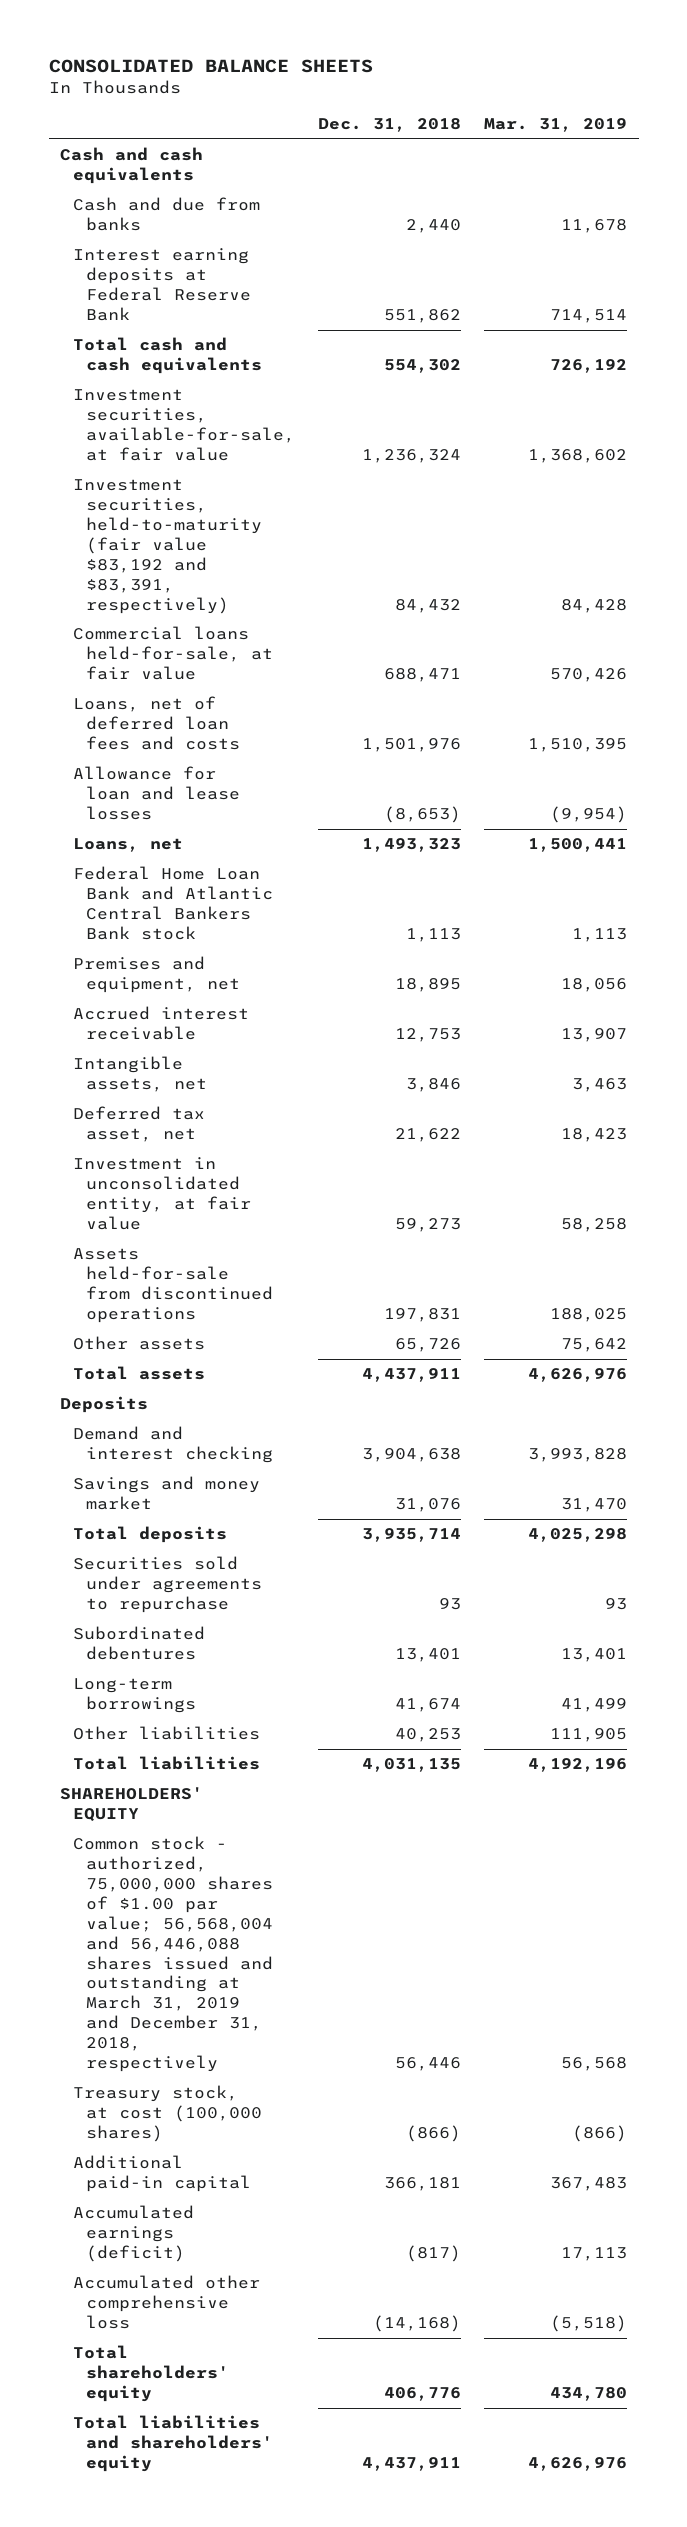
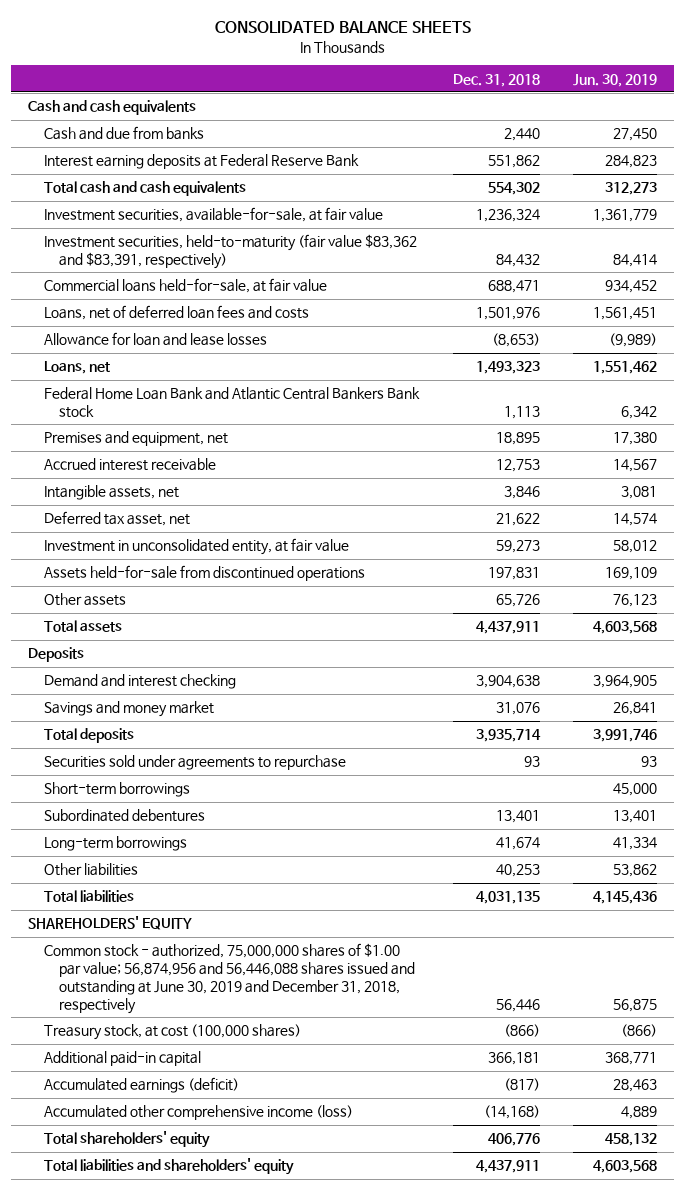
[484,117,628,132] Mar. 31, 2019 -> none
none -> [573,73,658,87] Jun. 30, 2019
[73,479,262,614] Investment securities, held-to-maturity (fair value $83,192 and $83,391, respectively) -> [43,234,417,270] Investment securities, held-to-maturity (fair value $83,362 and $83,391, respectively)
none -> [43,782,190,798] Short-term borrowings
[73,1836,273,2072] Common stock - authorized, 75,000,000 shares of $1.00 par value; 56,568,004 and 56,446,088 shares issued and outstanding at March 31, 2019 and December 31, 2018, respectively -> [43,943,416,1014] Common stock - authorized, 75,000,000 shares of $1.00 par value; 56,874,956 and 56,446,088 shares issued and outstanding at June 30, 2019 and December 31, 2018, respectively
[73,2275,261,2330] Accumulated other comprehensive loss -> [43,1105,353,1121] Accumulated other comprehensive income (loss)

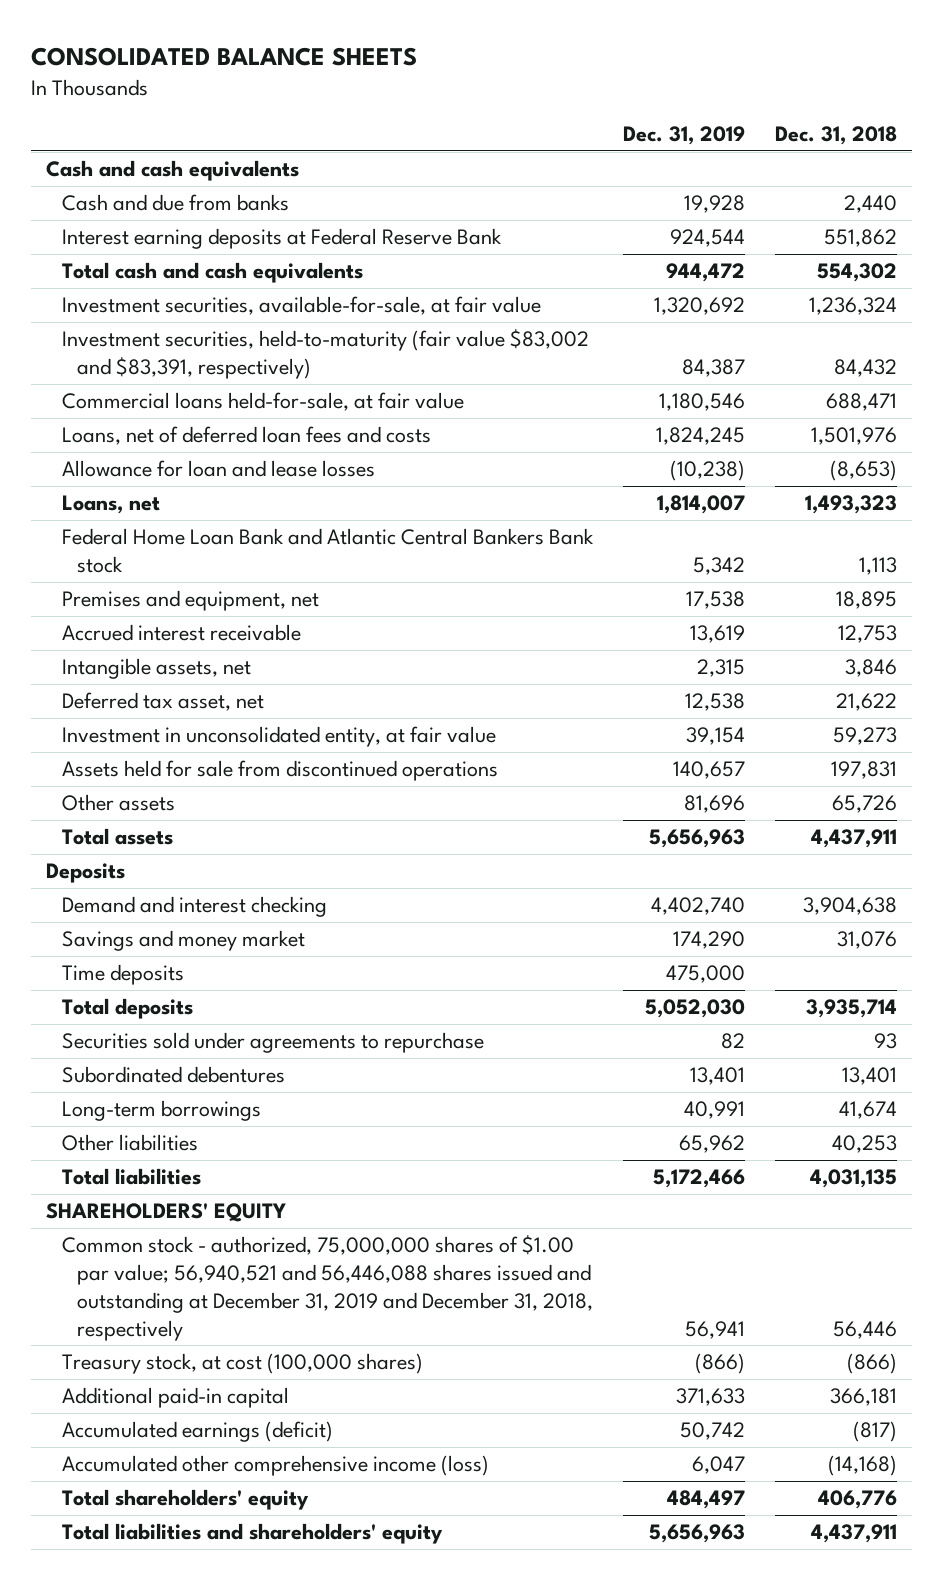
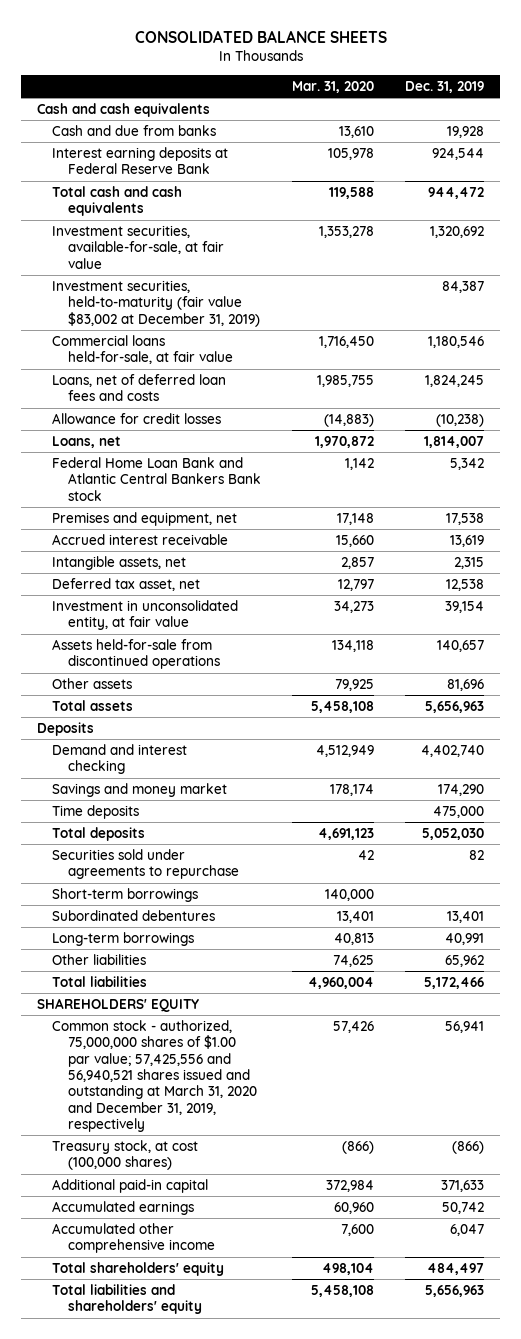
[775,126,898,146] Dec. 31, 2018 -> none
none -> [292,80,375,93] Mar. 31, 2020
[61,329,589,380] Investment securities, held-to-maturity (fair value $83,002 and $83,391, respectively) -> [52,279,260,327] Investment securities, held-to-maturity (fair value $83,002 at December 31, 2019)
[61,460,375,478] Allowance for loan and lease losses -> [52,412,222,424] Allowance for credit losses
[61,760,498,782] Assets held for sale from discontinued operations -> [52,638,220,670] Assets held-for-sale from discontinued operations
none -> [52,887,199,902] Short-term borrowings
[61,1235,594,1341] Common stock - authorized, 75,000,000 shares of $1.00 par value; 56,940,521 and 56,446,088 shares issued and outstanding at December 31, 2019 and December 31, 2018, respectively -> [52,1019,257,1133] Common stock - authorized, 75,000,000 shares of $1.00 par value; 57,425,556 and 56,940,521 shares issued and outstanding at March 31, 2020 and December 31, 2019, respectively
[61,1421,333,1443] Accumulated earnings (deficit) -> [52,1200,195,1215] Accumulated earnings
[61,1455,489,1477] Accumulated other comprehensive income (loss) -> [52,1222,215,1254] Accumulated other comprehensive income

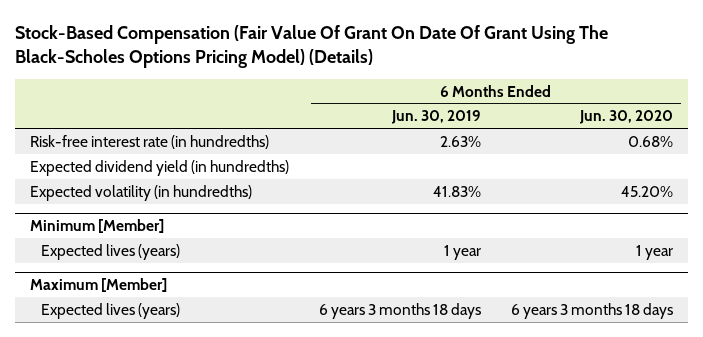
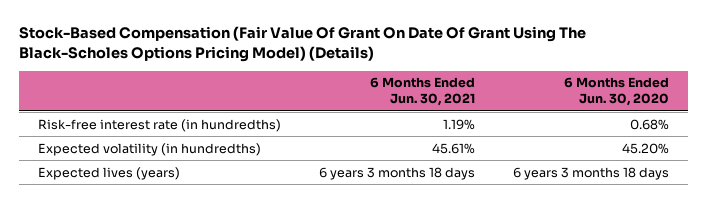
[391,110,482,125] Jun. 30, 2019 -> none
none -> [369,77,475,107] 6 Months Ended Jun. 30, 2021
[29,159,289,176] Expected dividend yield (in hundredths) -> none
[29,219,164,234] Minimum [Member] -> none
[41,243,181,260] Expected lives (years) -> none
[29,278,167,293] Maximum [Member] -> none

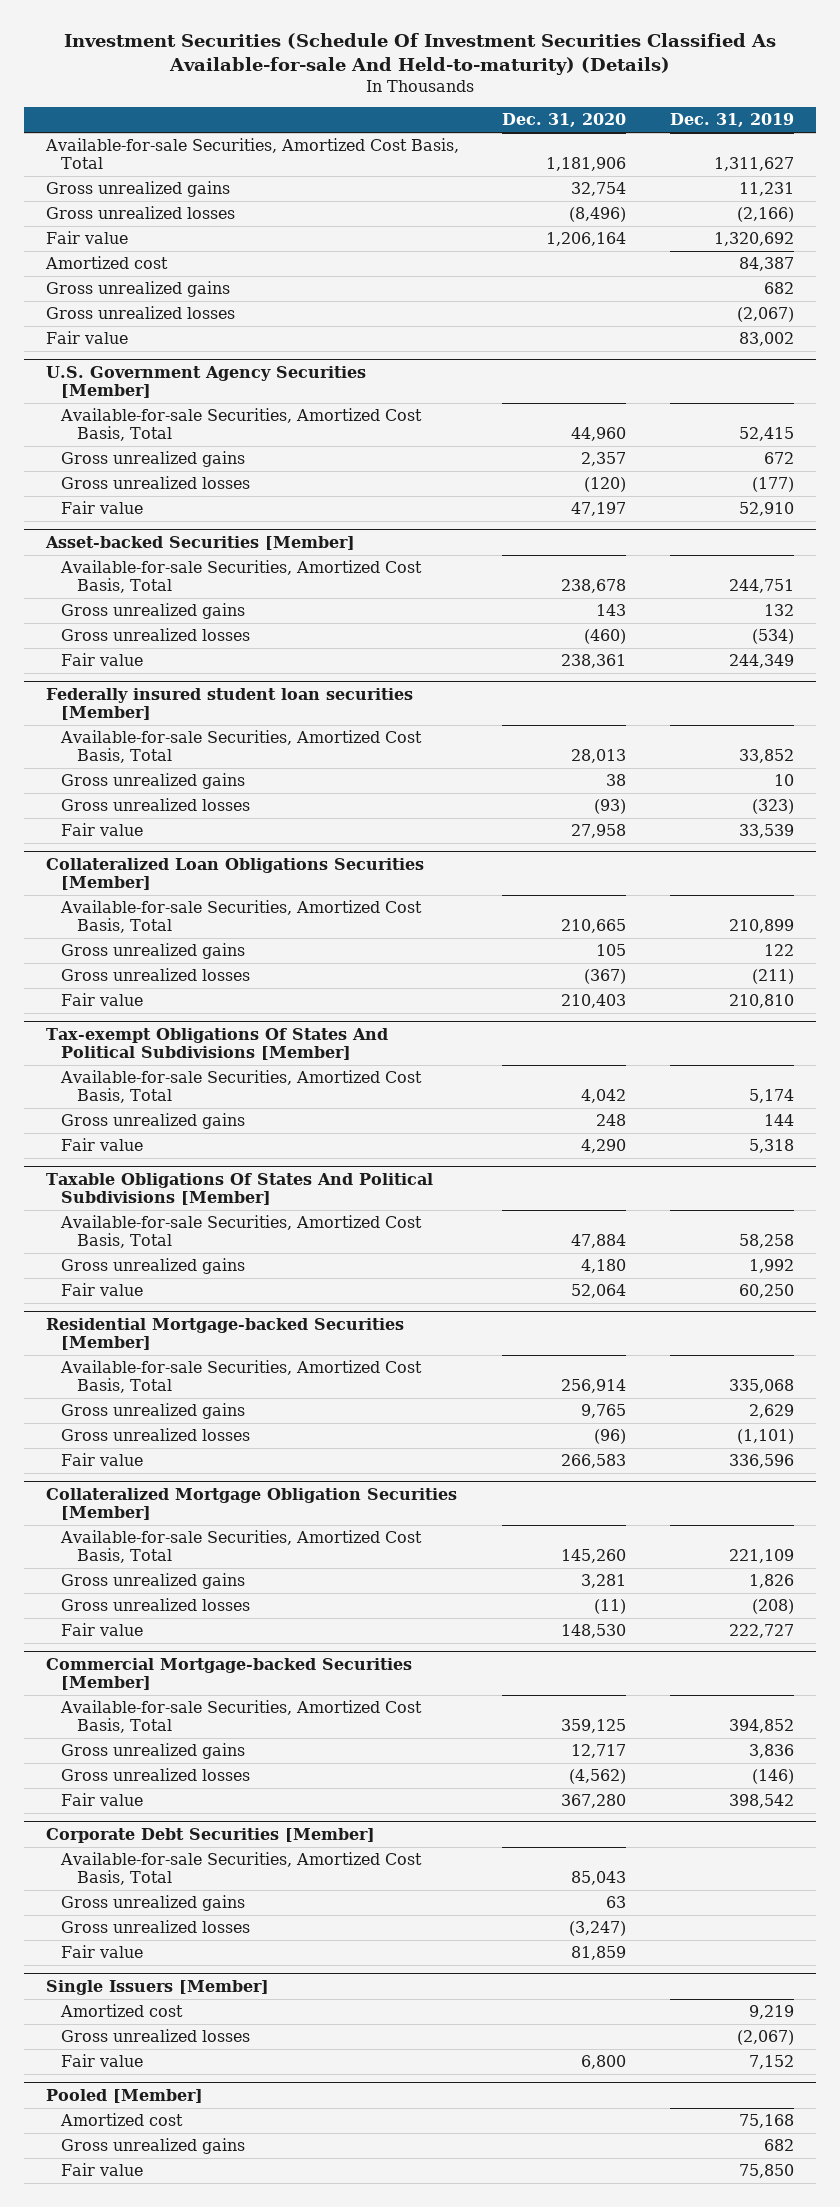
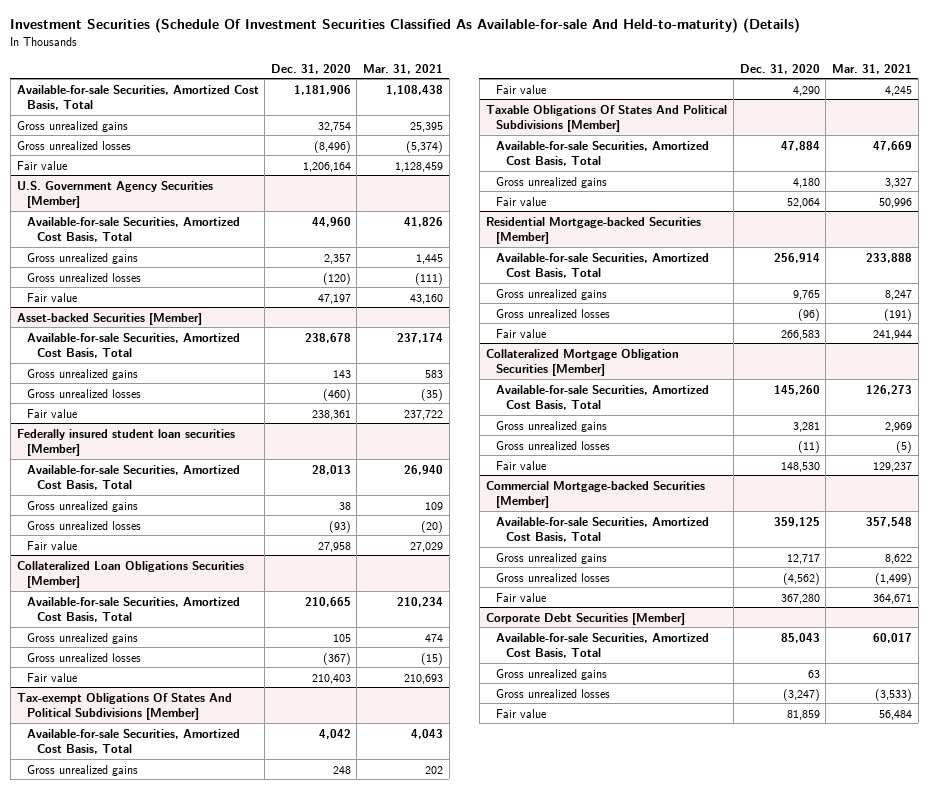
[670,113,795,128] Dec. 31, 2019 -> none
none -> [362,63,443,74] Mar. 31, 2021
[44,256,168,270] Amortized cost -> none
[45,281,230,298] Gross unrealized gains -> none
[45,306,235,320] Gross unrealized losses -> none
[45,331,128,345] Fair value -> none
[45,1980,269,1996] Single Issuers [Member] -> none
[60,2004,184,2018] Amortized cost -> none
[61,2029,251,2043] Gross unrealized losses -> none
[61,2054,144,2068] Fair value -> none
[45,2089,203,2104] Pooled [Member] -> none
[60,2113,184,2127] Amortized cost -> none
[61,2138,246,2155] Gross unrealized gains -> none
[61,2163,144,2177] Fair value -> none

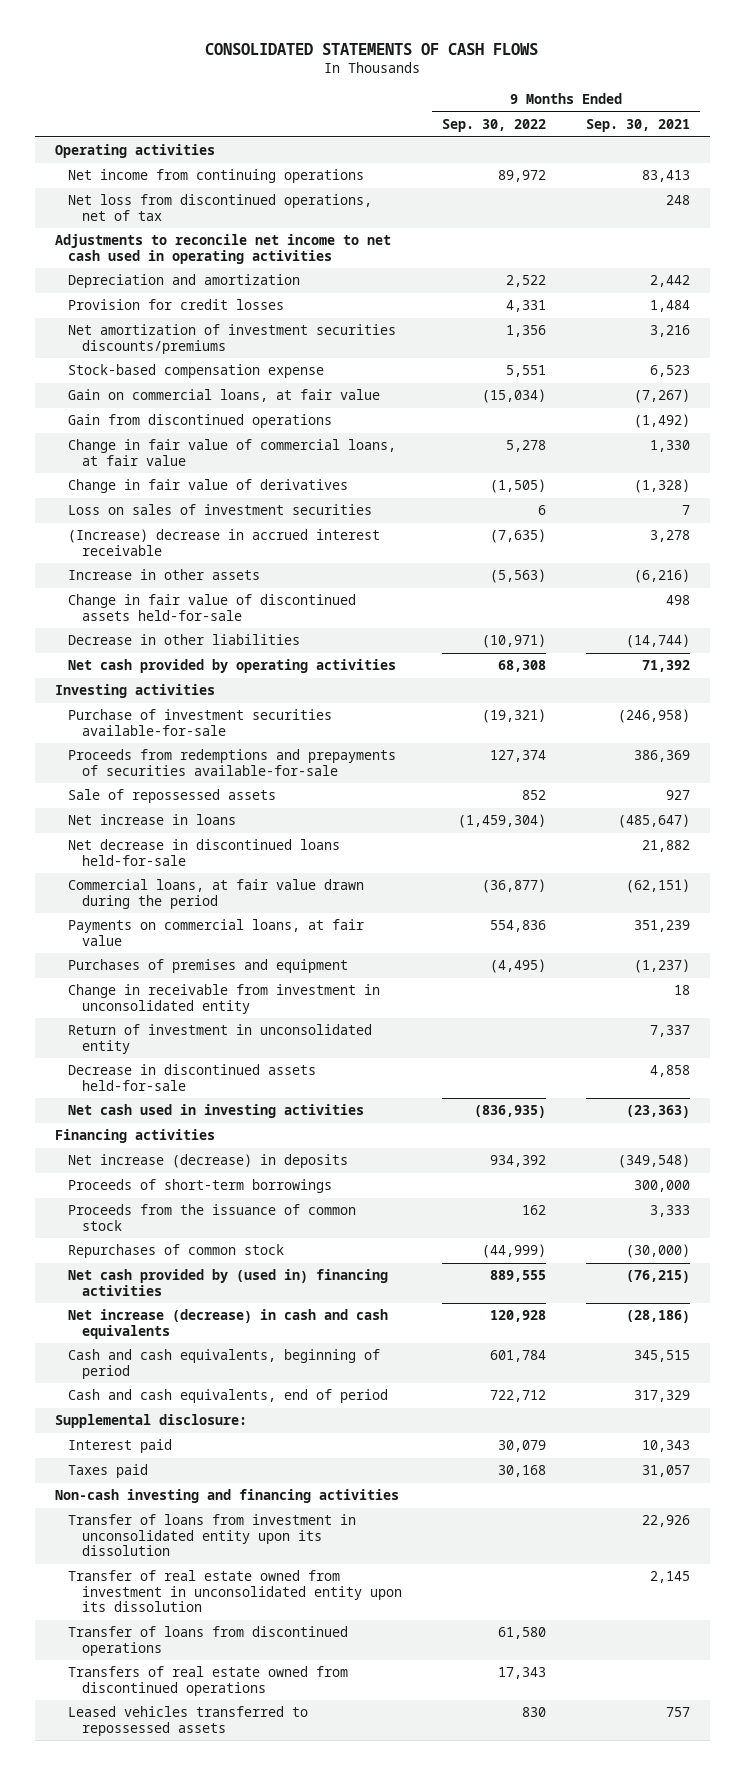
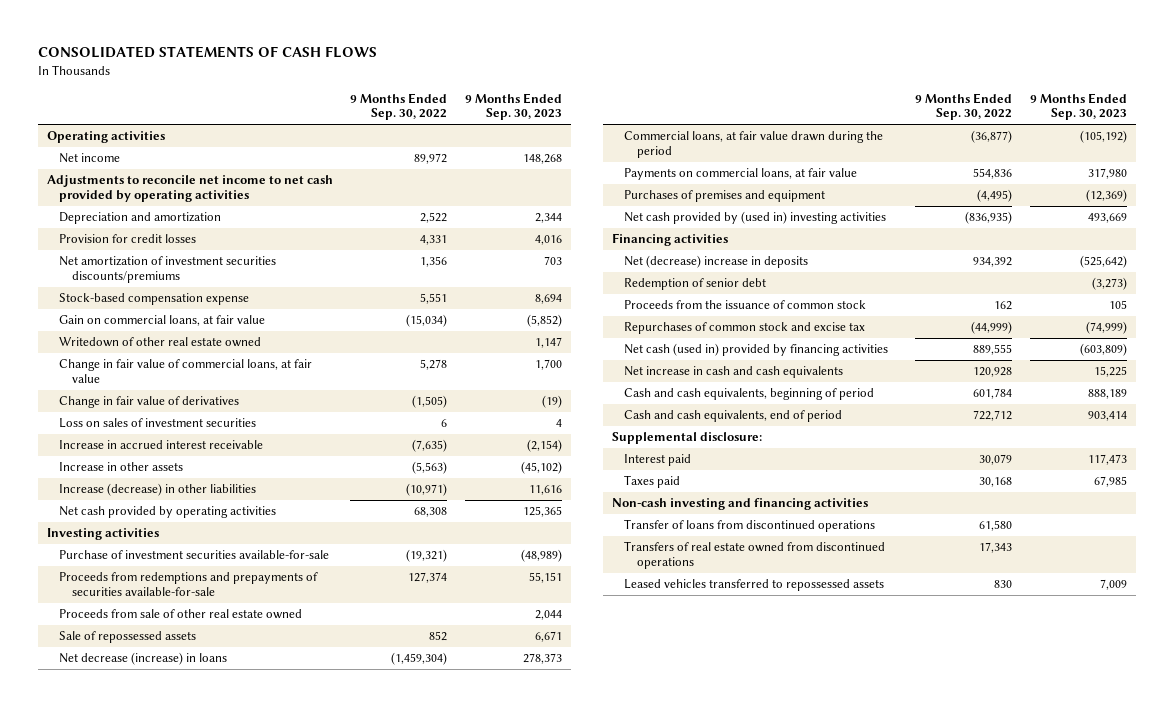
[585,118,690,132] Sep. 30, 2021 -> none
none -> [464,92,562,121] 9 Months Ended Sep. 30, 2023
[68,194,373,221] Net loss from discontinued operations, net of tax -> none
[68,169,365,184] Net income from continuing operations -> [59,153,121,164] Net income
[54,234,391,264] Adjustments to reconcile net income to net cash used in operating activities -> [46,175,333,202] Adjustments to reconcile net income to net cash provided by operating activities
[68,414,333,429] Gain from discontinued operations -> none
none -> [59,337,262,348] Writedown of other real estate owned
[68,529,381,556] (Increase) decrease in accrued interest receivable -> [59,440,264,450] Increase in accrued interest receivable
[68,594,357,621] Change in fair value of discontinued assets held-for-sale -> none
[68,634,301,646] Decrease in other liabilities -> [59,483,257,497] Increase (decrease) in other liabilities
none -> [59,609,303,620] Proceeds from sale of other real estate owned
[68,839,341,866] Net decrease in discontinued loans held-for-sale -> none
[68,814,237,826] Net increase in loans -> [59,652,228,666] Net decrease (increase) in loans
[68,984,381,1014] Change in receivable from investment in unconsolidated entity -> none
[68,1024,373,1054] Return of investment in unconsolidated entity -> none
[68,1064,317,1091] Decrease in discontinued assets held-for-sale -> none
[68,1104,365,1119] Net cash used in investing activities -> [624,211,887,225] Net cash provided by (used in) investing activities
[68,1179,333,1194] Proceeds of short-term borrowings -> none
[68,1154,349,1169] Net increase (decrease) in deposits -> [624,255,809,269] Net (decrease) increase in deposits
none -> [624,278,767,291] Redemption of senior debt
[68,1244,285,1259] Repurchases of common stock -> [624,322,866,335] Repurchases of common stock and excise tax
[68,1269,389,1296] Net cash provided by (used in) financing activities -> [624,343,889,357] Net cash (used in) provided by financing activities
[68,1309,389,1339] Net increase (decrease) in cash and cash equivalents -> [624,366,844,379] Net increase in cash and cash equivalents
[68,1514,357,1557] Transfer of loans from investment in unconsolidated entity upon its dissolution -> none
[68,1570,403,1613] Transfer of real estate owned from investment in unconsolidated entity upon its dissolution -> none

